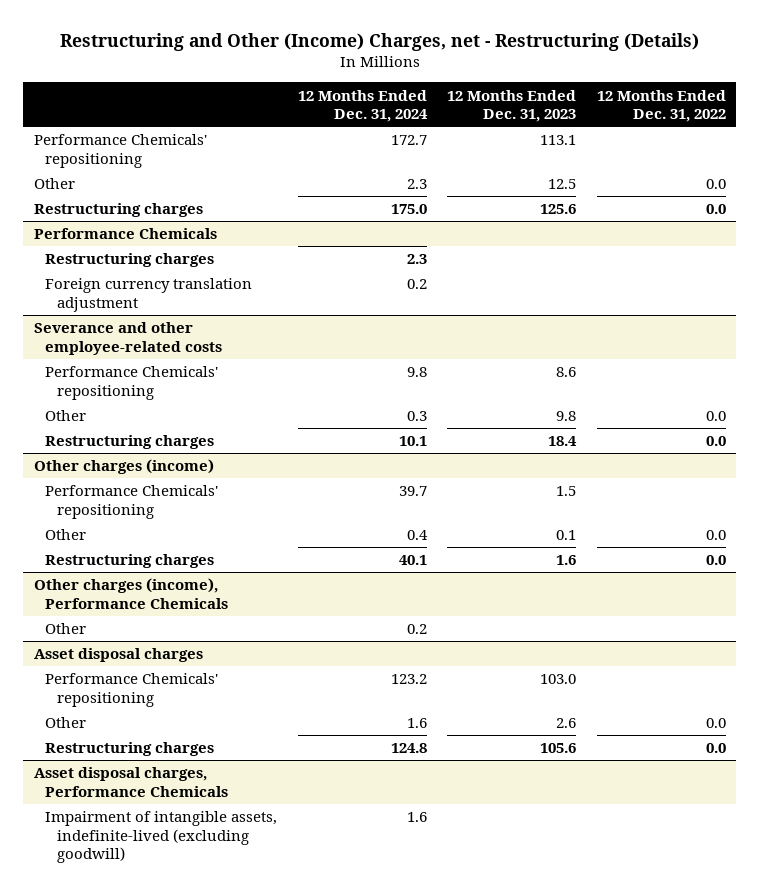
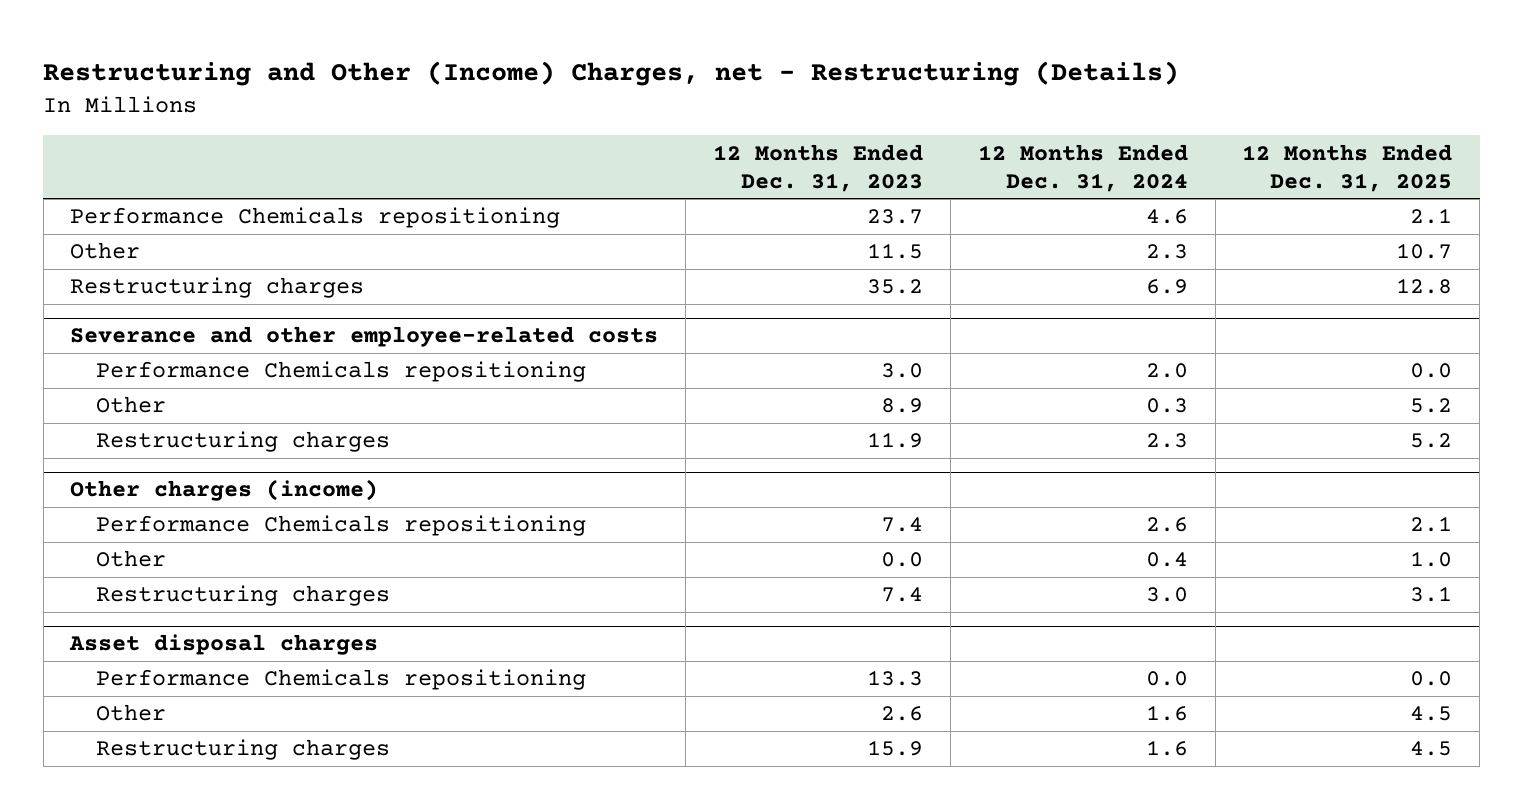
[596,89,726,123] 12 Months Ended Dec. 31, 2022 -> none
none -> [1242,143,1453,192] 12 Months Ended Dec. 31, 2025
[33,228,217,240] Performance Chemicals -> none
[45,253,215,268] Restructuring charges -> none
[45,278,253,312] Foreign currency translation adjustment -> none
[33,134,207,168] Performance Chemicals' repositioning -> [70,207,561,229] Performance Chemicals repositioning
[390,135,427,146] 172.7 -> [1145,209,1188,225] 4.6
[540,135,577,146] 113.1 -> [867,209,924,225] 23.7
[548,179,577,190] 12.5 -> [867,243,924,260] 11.5
[390,204,427,215] 175.0 -> [1145,279,1188,295] 6.9
[540,204,577,215] 125.6 -> [867,279,924,295] 35.2
[45,366,219,400] Performance Chemicals' repositioning -> [96,361,587,383] Performance Chemicals repositioning
[406,367,427,378] 9.8 -> [1145,363,1188,379] 2.0
[556,367,577,378] 8.6 -> [881,363,924,379] 3.0
[556,411,577,422] 9.8 -> [881,398,924,414] 8.9
[398,436,427,447] 10.1 -> [1145,433,1188,449] 2.3
[548,436,578,447] 18.4 -> [867,432,924,449] 11.9
[33,578,229,609] Other charges (income), Performance Chemicals -> none
[45,623,87,635] Other -> none
[45,485,219,519] Performance Chemicals' repositioning -> [96,515,587,537] Performance Chemicals repositioning
[398,486,427,497] 39.7 -> [1145,517,1188,533] 2.6
[556,486,577,497] 1.5 -> [881,517,924,533] 7.4
[556,530,577,541] 0.1 -> [881,552,924,568] 0.0
[398,555,427,566] 40.1 -> [1145,587,1188,603] 3.0
[556,555,577,566] 1.6 -> [881,587,924,603] 7.4
[45,673,219,707] Performance Chemicals' repositioning -> [96,669,587,691] Performance Chemicals repositioning
[390,674,427,685] 123.2 -> [1145,671,1188,687] 0.0
[540,674,577,685] 103.0 -> [867,670,924,687] 13.3
[33,767,229,797] Asset disposal charges, Performance Chemicals -> none
[45,811,278,864] Impairment of intangible assets, indefinite-lived (excluding goodwill) -> none
[390,743,427,754] 124.8 -> [1145,740,1188,757] 1.6
[540,743,577,754] 105.6 -> [867,740,924,757] 15.9

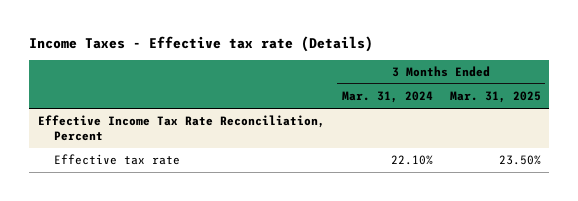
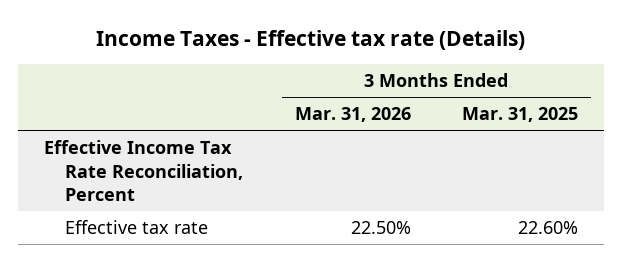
[341,91,433,104] Mar. 31, 2024 -> none
none -> [294,107,411,123] Mar. 31, 2026
[498,155,541,166] 23.50% -> [518,221,579,235] 22.60%

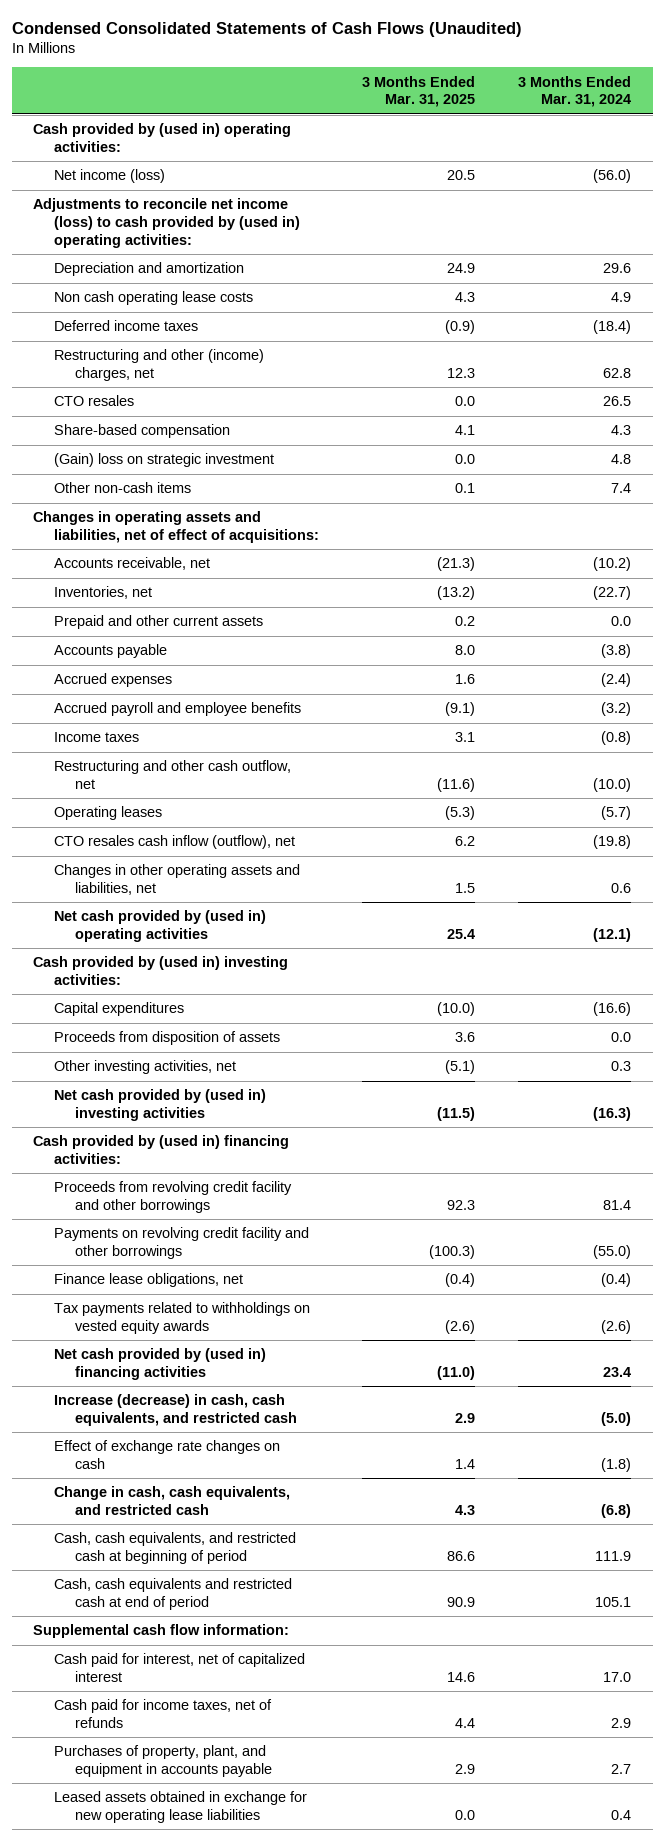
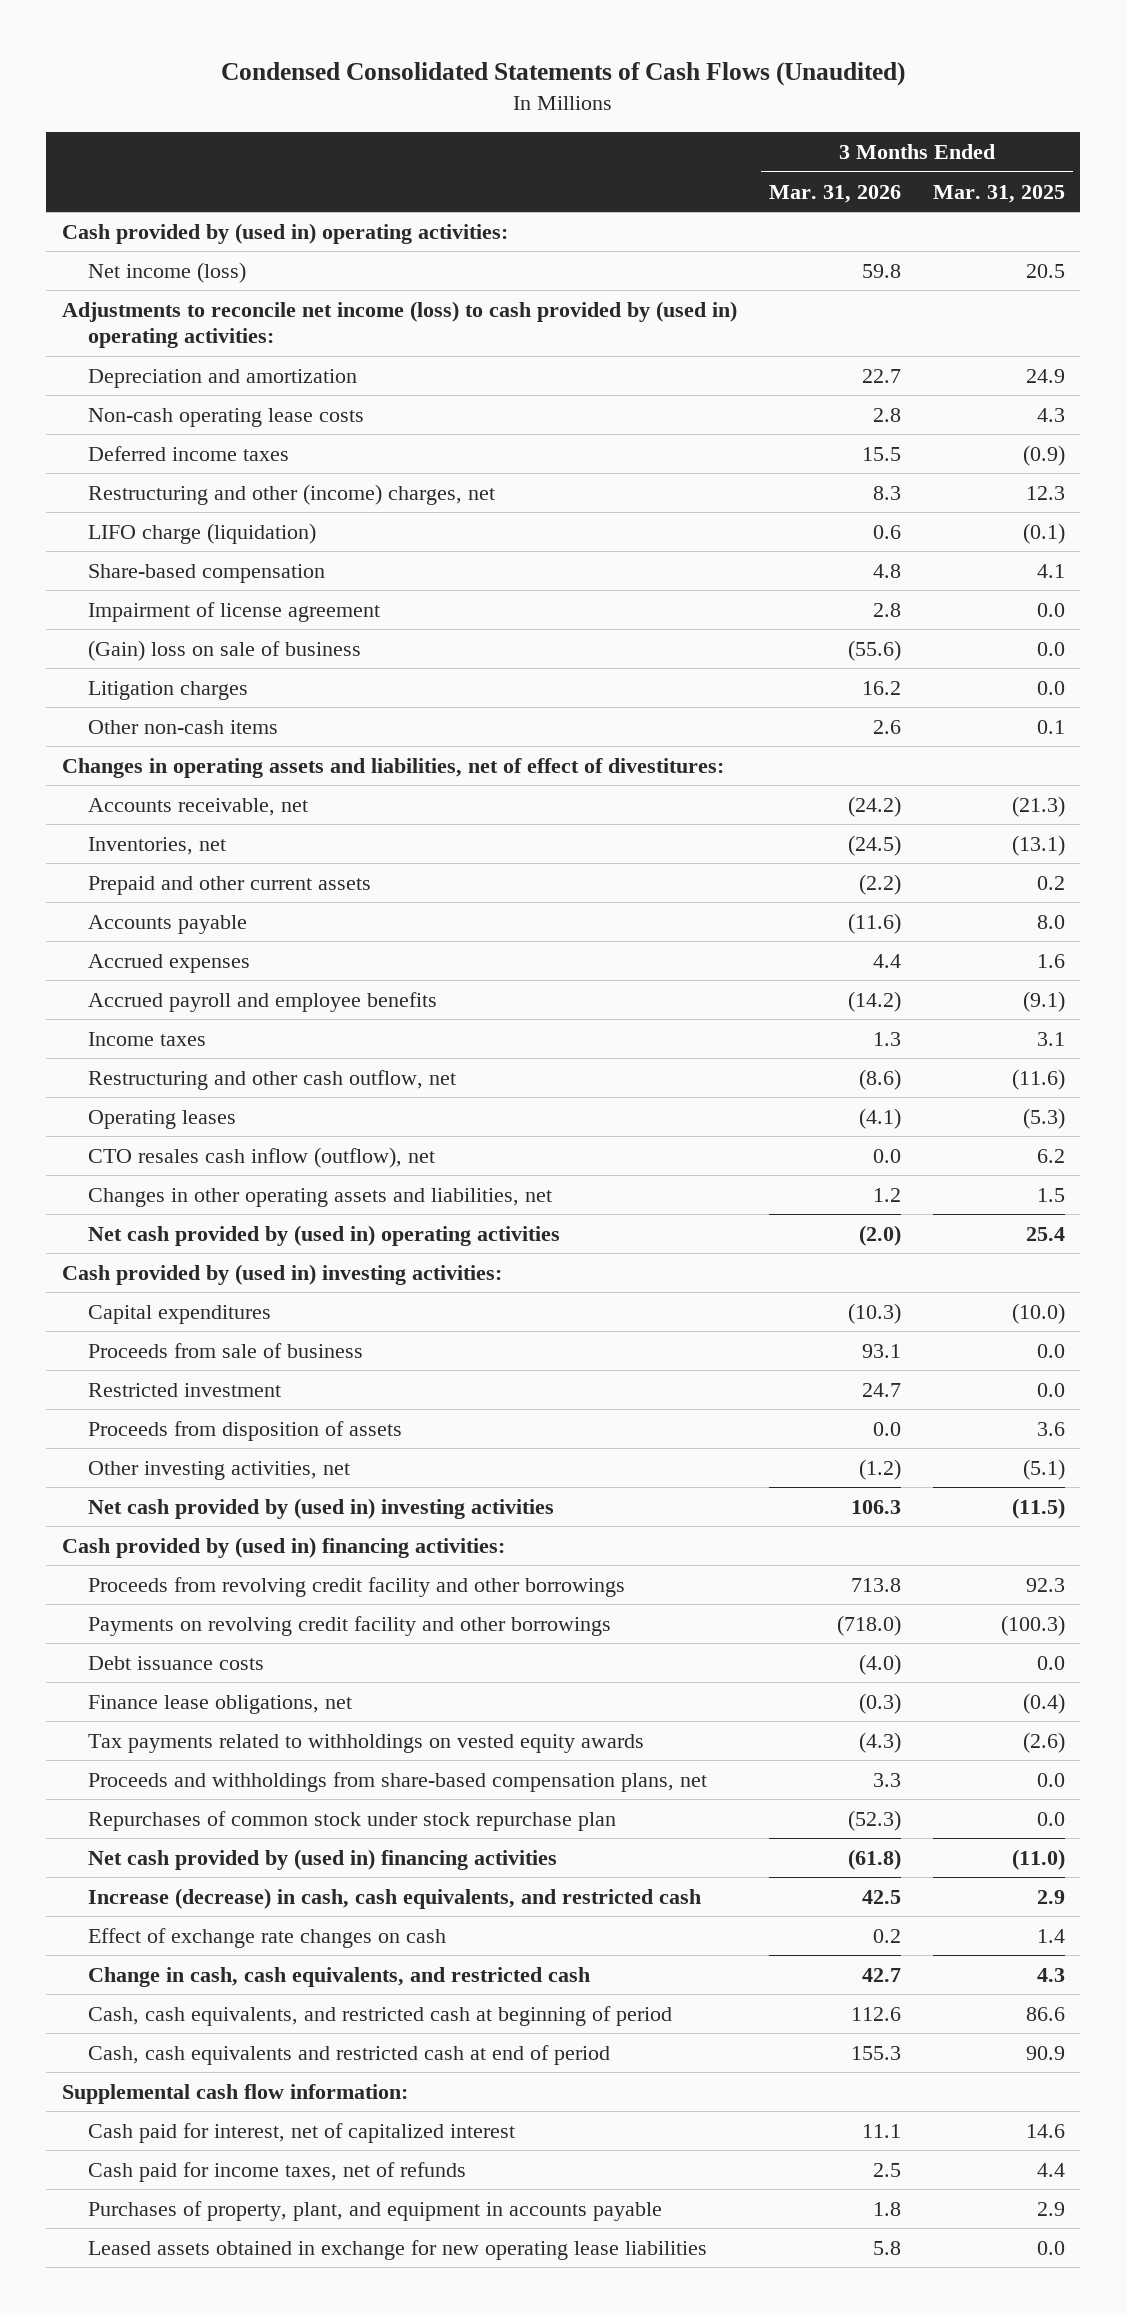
[518,75,632,108] 3 Months Ended Mar. 31, 2024 -> none
none -> [768,184,901,203] Mar. 31, 2026
[54,291,254,306] Non cash operating lease costs -> [87,407,364,427] Non-cash operating lease costs
[54,395,135,407] CTO resales -> none
none -> [87,522,316,544] LIFO charge (liquidation)
[54,453,275,468] (Gain) loss on strategic investment -> none
none -> [87,601,380,622] Impairment of license agreement
none -> [87,639,361,661] (Gain) loss on sale of business
none -> [87,680,248,700] Litigation charges
[32,511,320,544] Changes in operating assets and liabilities, net of effect of acquisitions: -> [61,757,724,778] Changes in operating assets and liabilities, net of effect of divestitures:
[437,586,476,601] (13.2) -> [1011,834,1065,856] (13.1)
none -> [87,1342,363,1358] Proceeds from sale of business
none -> [87,1382,281,1397] Restricted investment
none -> [87,1655,264,1670] Debt issuance costs
none -> [87,1771,707,1792] Proceeds and withholdings from share-based compensation plans, net
none -> [87,1810,616,1831] Repurchases of common stock under stock repurchase plan

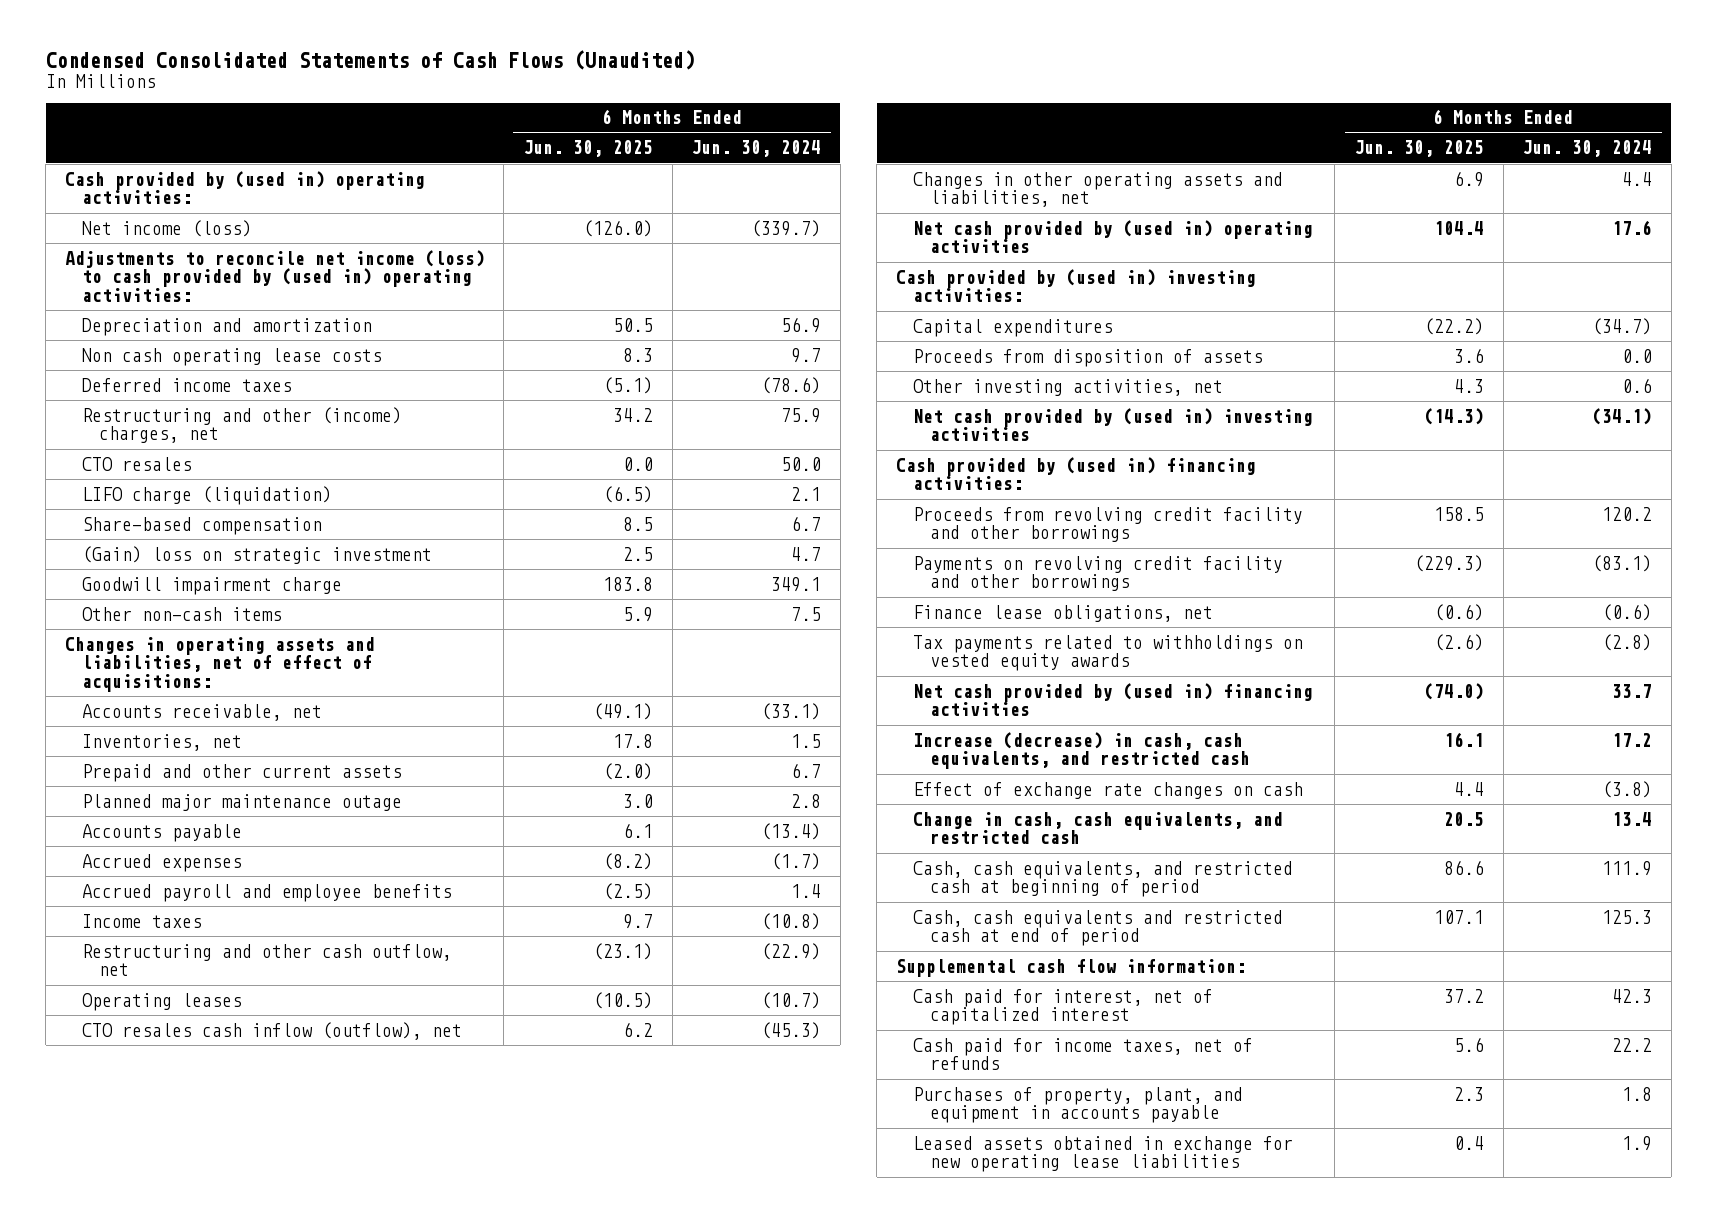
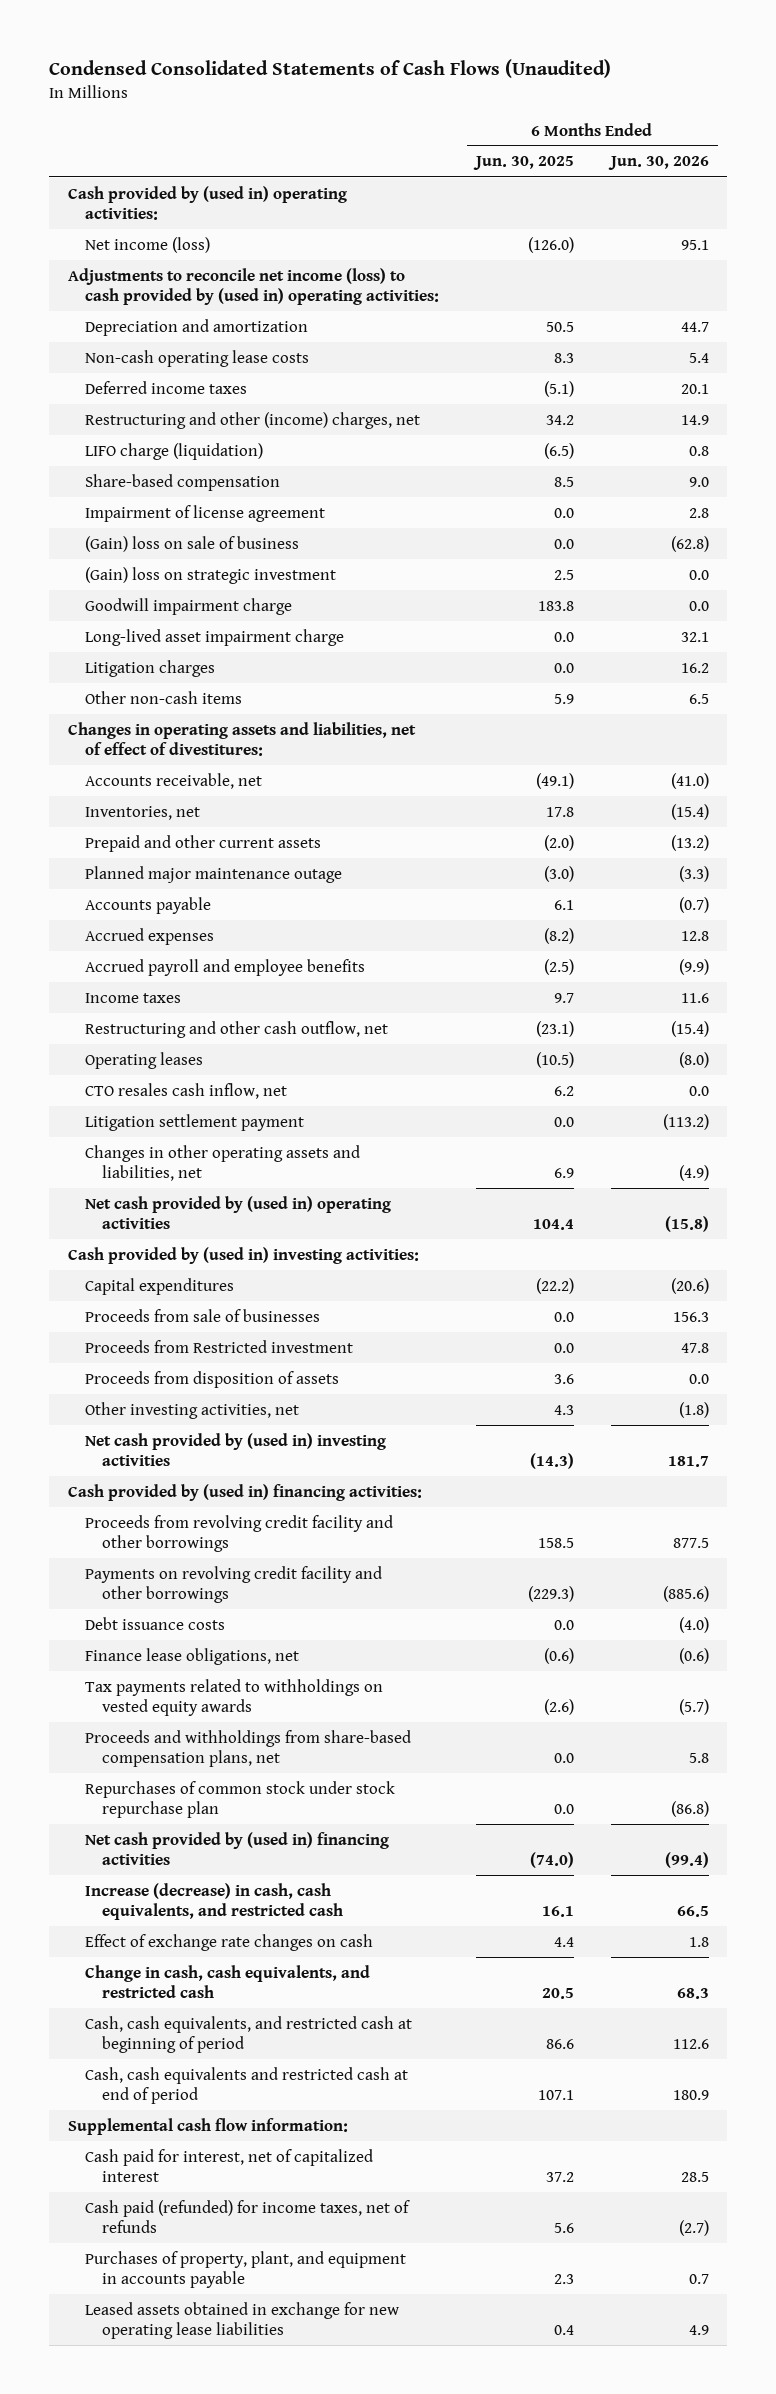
[691,140,822,158] Jun. 30, 2024 -> none
none -> [607,156,709,171] Jun. 30, 2026
[81,347,382,366] Non cash operating lease costs -> [85,349,310,367] Non-cash operating lease costs
[81,456,192,471] CTO resales -> none
none -> [85,504,326,522] Impairment of license agreement
none -> [85,535,300,552] (Gain) loss on sale of business
none -> [85,628,345,646] Long-lived asset impairment charge
none -> [85,659,216,677] Litigation charges
[64,636,375,692] Changes in operating assets and liabilities, net of effect of acquisitions: -> [67,721,416,756] Changes in operating assets and liabilities, net of effect of divestitures:
[623,793,654,808] 3.0 -> [543,865,574,882] (3.0)
[81,1021,462,1040] CTO resales cash inflow (outflow), net -> [85,1082,288,1099] CTO resales cash inflow, net
none -> [85,1113,305,1131] Litigation settlement payment
none -> [85,1308,321,1322] Proceeds from sale of businesses
none -> [85,1339,354,1353] Proceeds from Restricted investment
none -> [85,1616,226,1630] Debt issuance costs
none -> [85,1729,412,1767] Proceeds and withholdings from share-based compensation plans, net
none -> [85,1780,396,1818] Repurchases of common stock under stock repurchase plan
[913,1037,1254,1071] Cash paid for income taxes, net of refunds -> [85,2199,411,2233] Cash paid (refunded) for income taxes, net of refunds

